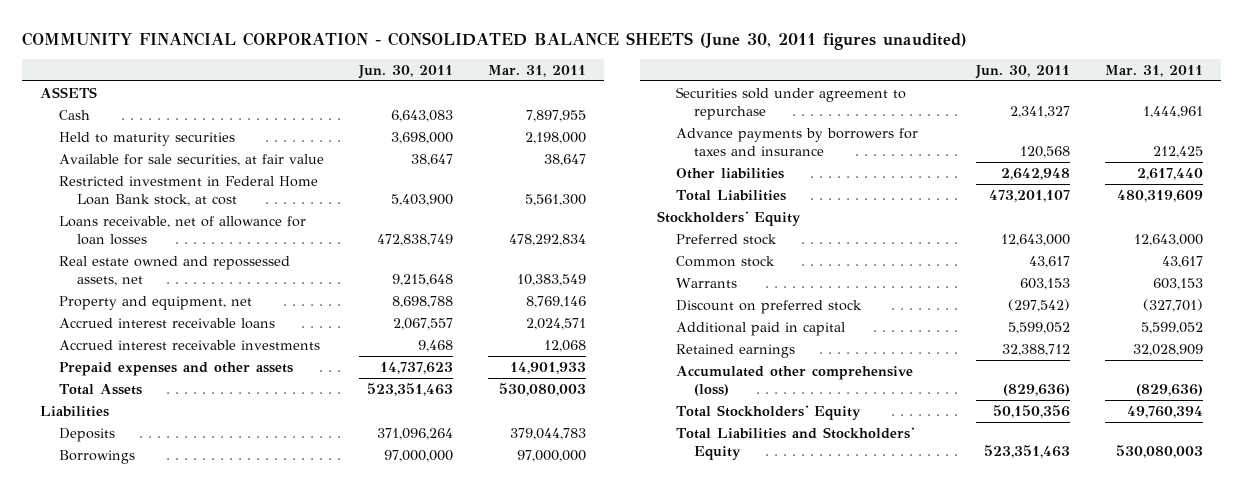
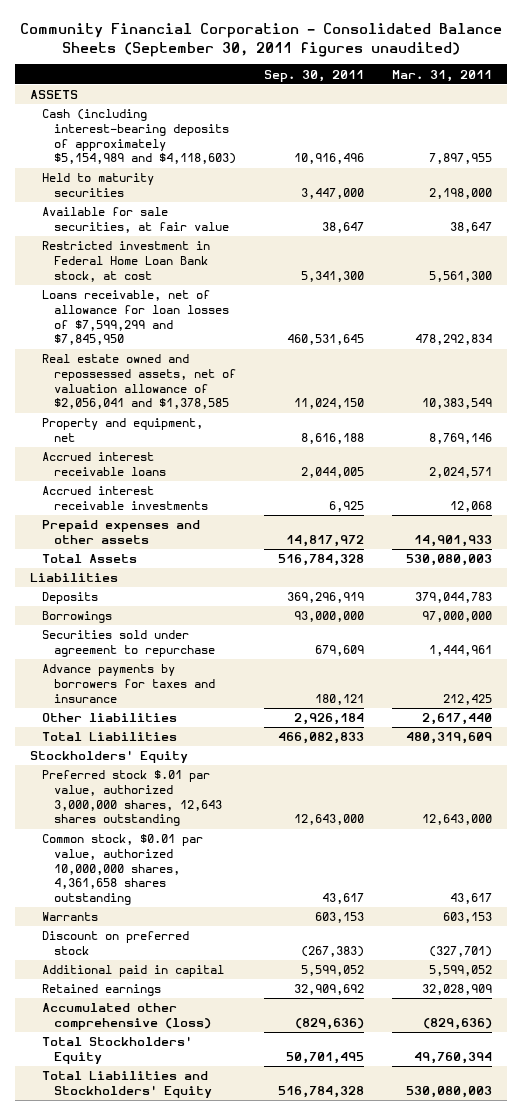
[22,31,968,50] COMMUNITY FINANCIAL CORPORATION - CONSOLIDATED BALANCE SHEETS (June 30, 2011 figures unaudited) -> [20,22,503,57] Community Financial Corporation - Consolidated Balance Sheets (September 30, 2011 figures unaudited)
[357,64,453,79] Jun. 30, 2011 -> none
none -> [264,69,365,82] Sep. 30, 2011
[58,109,90,120] Cash -> [41,109,236,165] Cash (including interest-bearing deposits of approximately $5,154,989 and $4,118,603)
[58,215,306,245] Loans receivable, net of allowance for loan losses -> [41,290,229,346] Loans receivable, net of allowance for loan losses of $7,599,299 and $7,845,950
[58,255,290,286] Real estate owned and repossessed assets, net -> [41,354,236,410] Real estate owned and repossessed assets, net of valuation allowance of $2,056,041 and $1,378,585
[675,233,777,245] Preferred stock -> [41,770,222,827] Preferred stock $.01 par value, authorized 3,000,000 shares, 12,643 shares outstanding
[675,255,775,267] Common stock -> [41,834,203,906] Common stock, $0.01 par value, authorized 10,000,000 shares, 4,361,658 shares outstanding

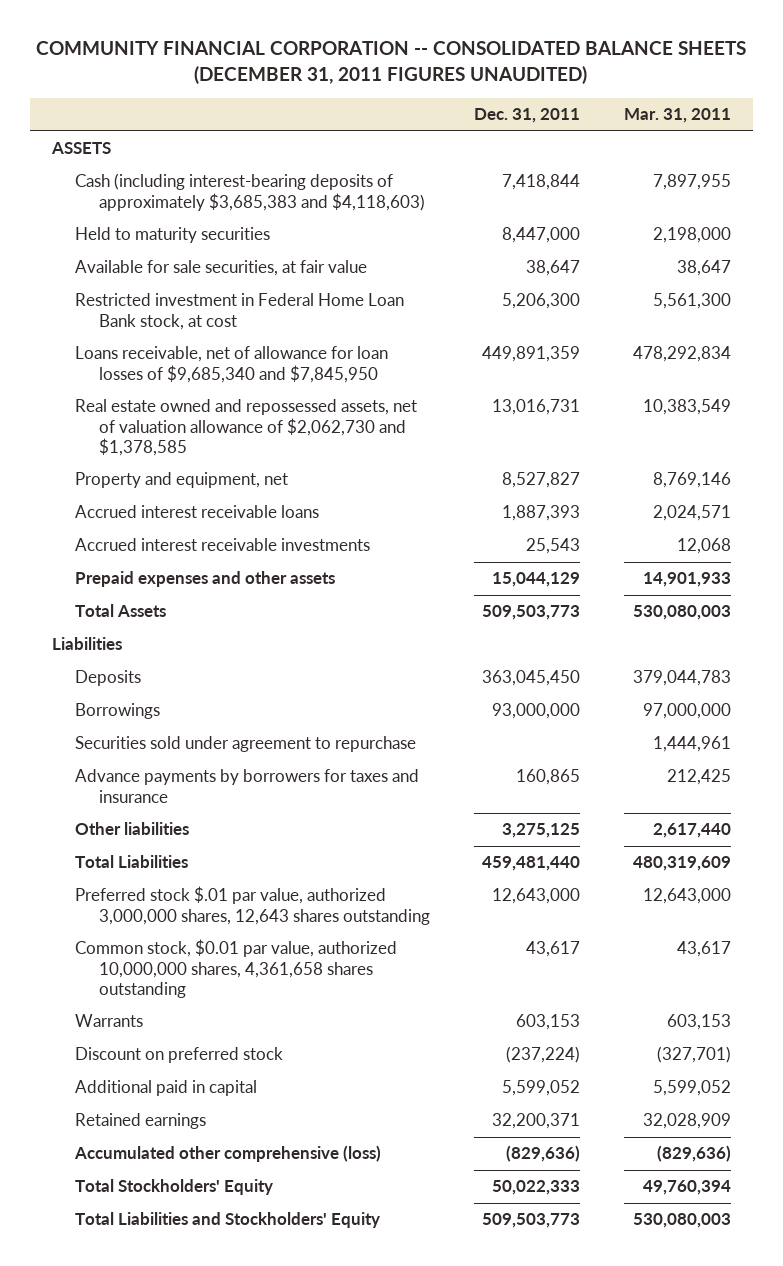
[20,22,503,57] Community Financial Corporation - Consolidated Balance Sheets (September 30, 2011 figures unaudited) -> [36,41,747,85] COMMUNITY FINANCIAL CORPORATION -- CONSOLIDATED BALANCE SHEETS (DECEMBER 31, 2011 FIGURES UNAUDITED)
[264,69,365,82] Sep. 30, 2011 -> none
none -> [474,108,581,124] Dec. 31, 2011
[41,109,236,165] Cash (including interest-bearing deposits of approximately $5,154,989 and $4,118,603) -> [75,173,426,211] Cash (including interest-bearing deposits of approximately $3,685,383 and $4,118,603)
[41,290,229,346] Loans receivable, net of allowance for loan losses of $7,599,299 and $7,845,950 -> [75,346,389,383] Loans receivable, net of allowance for loan losses of $9,685,340 and $7,845,950
[41,354,236,410] Real estate owned and repossessed assets, net of valuation allowance of $2,056,041 and $1,378,585 -> [75,399,418,456] Real estate owned and repossessed assets, net of valuation allowance of $2,062,730 and $1,378,585
[29,750,188,764] Stockholders' Equity -> none

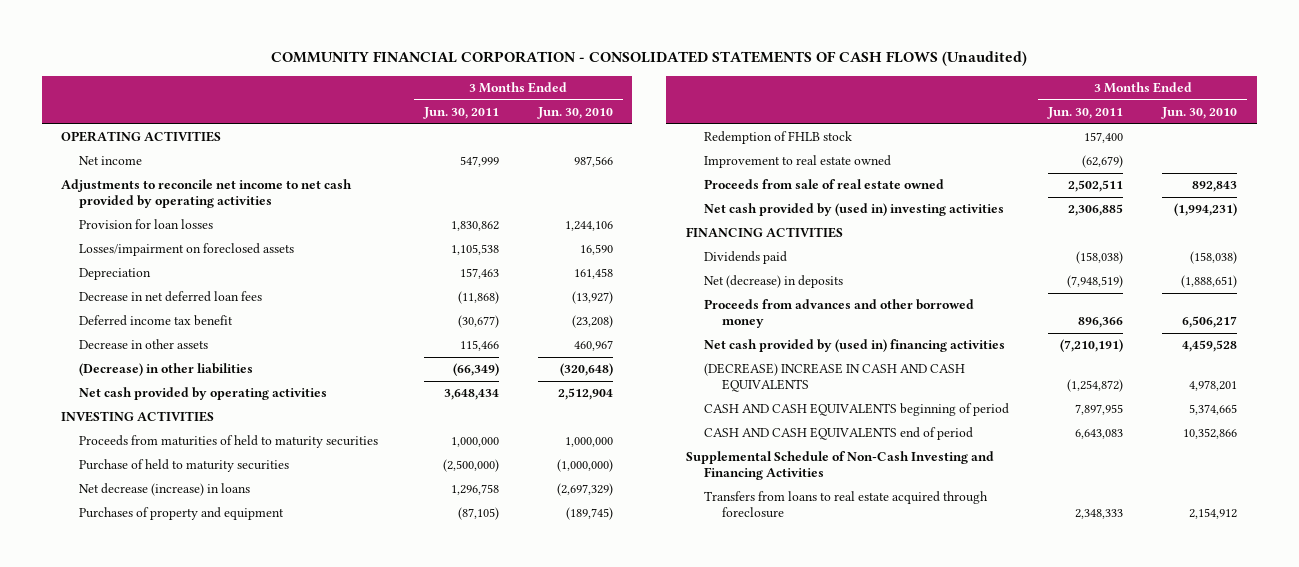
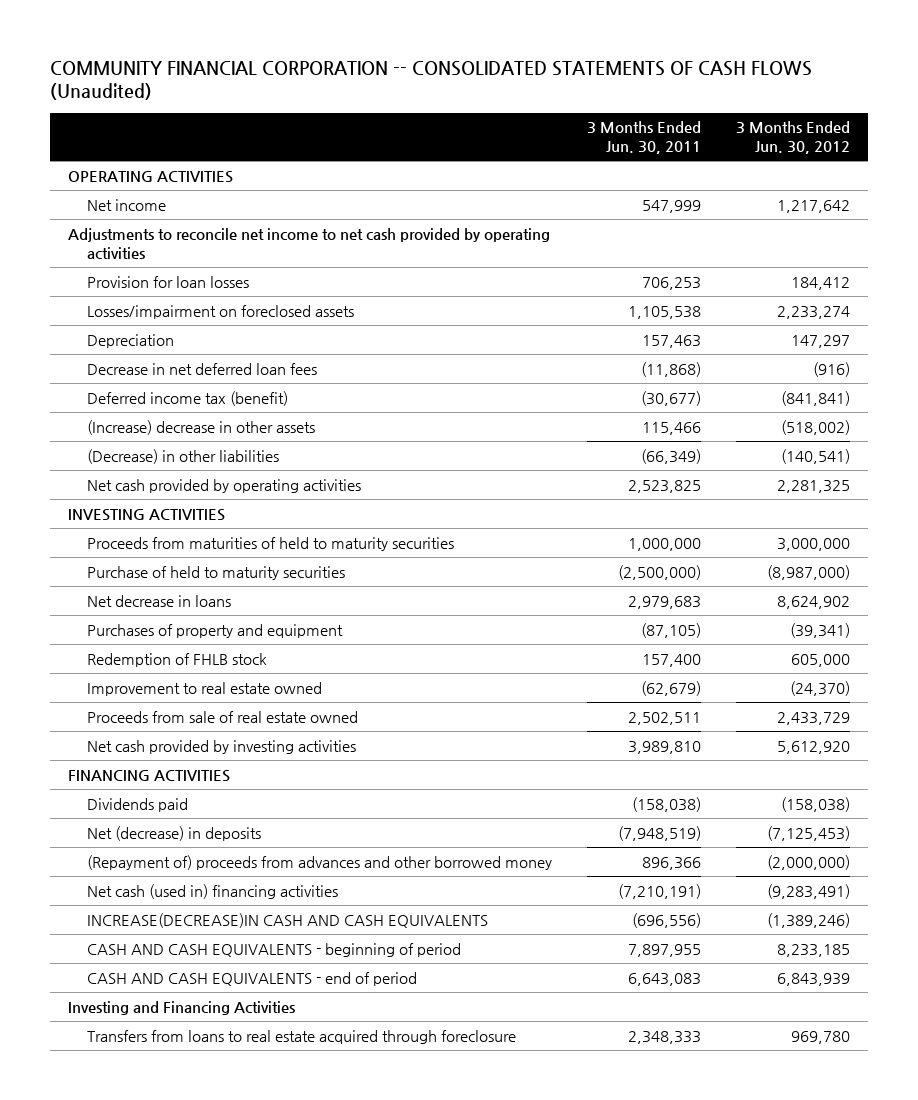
[271,51,1028,67] COMMUNITY FINANCIAL CORPORATION - CONSOLIDATED STATEMENTS OF CASH FLOWS (Unaudited) -> [50,60,813,101] COMMUNITY FINANCIAL CORPORATION -- CONSOLIDATED STATEMENTS OF CASH FLOWS (Unaudited)
[536,107,613,120] Jun. 30, 2010 -> none
none -> [736,121,851,155] 3 Months Ended Jun. 30, 2012
[450,221,499,232] 1,830,862 -> [642,276,702,290] 706,253
[79,315,234,327] Deferred income tax benefit -> [86,390,288,406] Deferred income tax (benefit)
[79,339,209,350] Decrease in other assets -> [86,419,315,435] (Increase) decrease in other assets
[443,389,499,401] 3,648,434 -> [628,479,702,493] 2,523,825
[79,483,251,497] Net decrease (increase) in loans -> [86,594,231,607] Net decrease in loans
[450,484,499,496] 1,296,758 -> [628,595,702,609] 2,979,683
[703,203,1004,217] Net cash provided by (used in) investing activities -> [86,739,356,754] Net cash provided by investing activities
[1068,204,1124,217] 2,306,885 -> [628,740,702,754] 3,989,810
[685,451,994,481] Supplemental Schedule of Non-Cash Investing and Financing Activities -> none
[703,299,974,329] Proceeds from advances and other borrowed money -> [86,854,552,870] (Repayment of) proceeds from advances and other borrowed money
[703,339,1005,353] Net cash provided by (used in) financing activities -> [86,883,338,899] Net cash (used in) financing activities
[703,363,965,393] (DECREASE) INCREASE IN CASH AND CASH EQUIVALENTS -> [86,912,488,928] INCREASE(DECREASE)IN CASH AND CASH EQUIVALENTS
[1067,379,1124,393] (1,254,872) -> [632,912,702,928] (696,556)
[703,403,1009,417] CASH AND CASH EQUIVALENTS beginning of period -> [86,942,461,957] CASH AND CASH EQUIVALENTS - beginning of period
[703,427,973,441] CASH AND CASH EQUIVALENTS end of period -> [86,971,417,986] CASH AND CASH EQUIVALENTS - end of period
none -> [67,1000,295,1015] Investing and Financing Activities

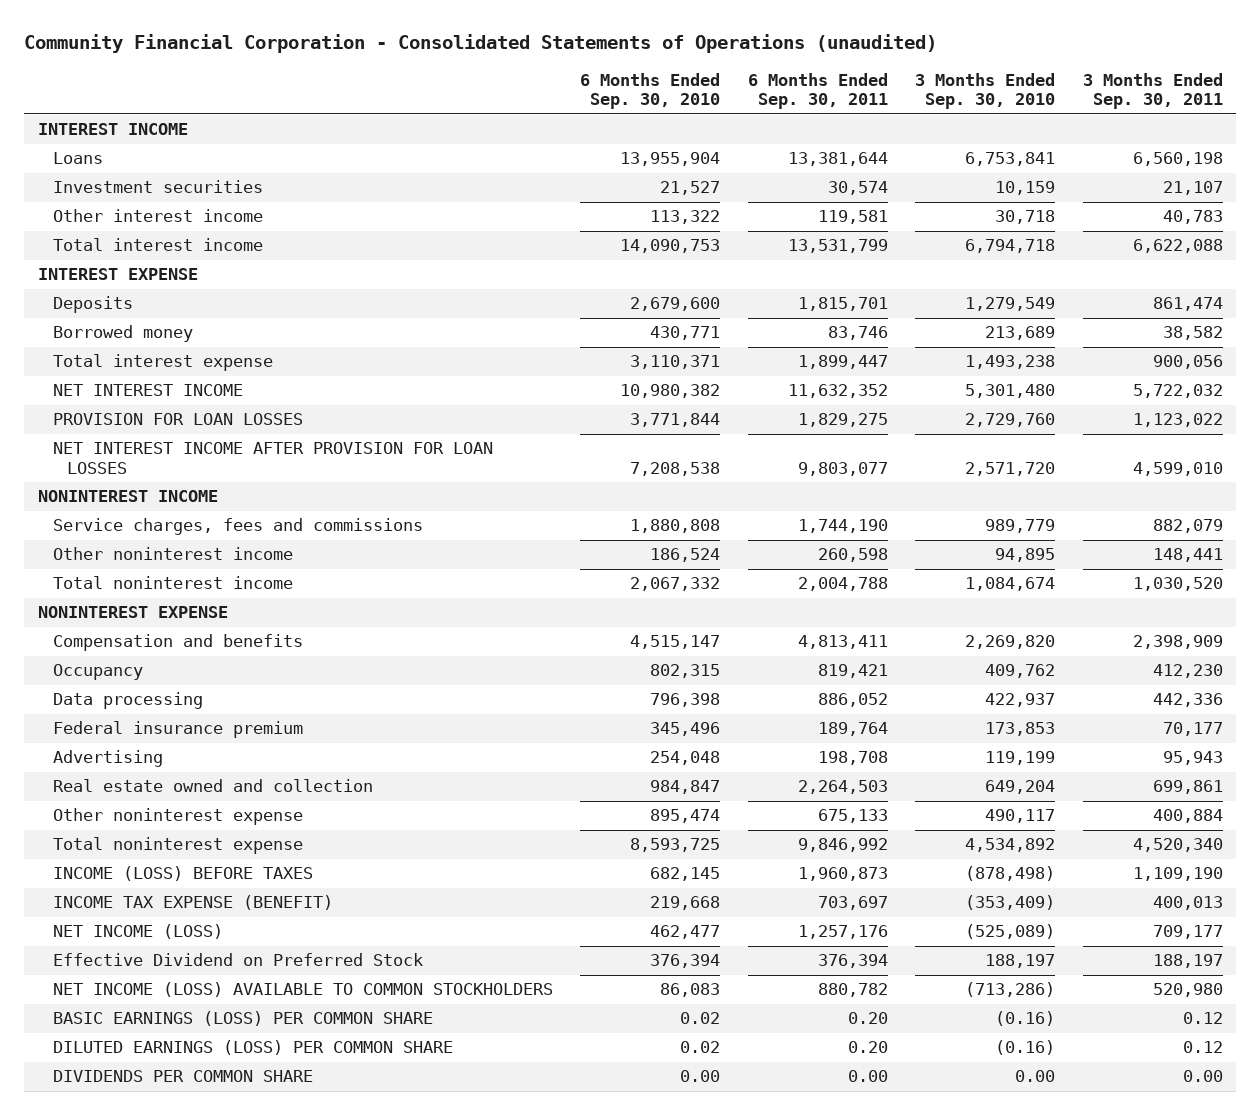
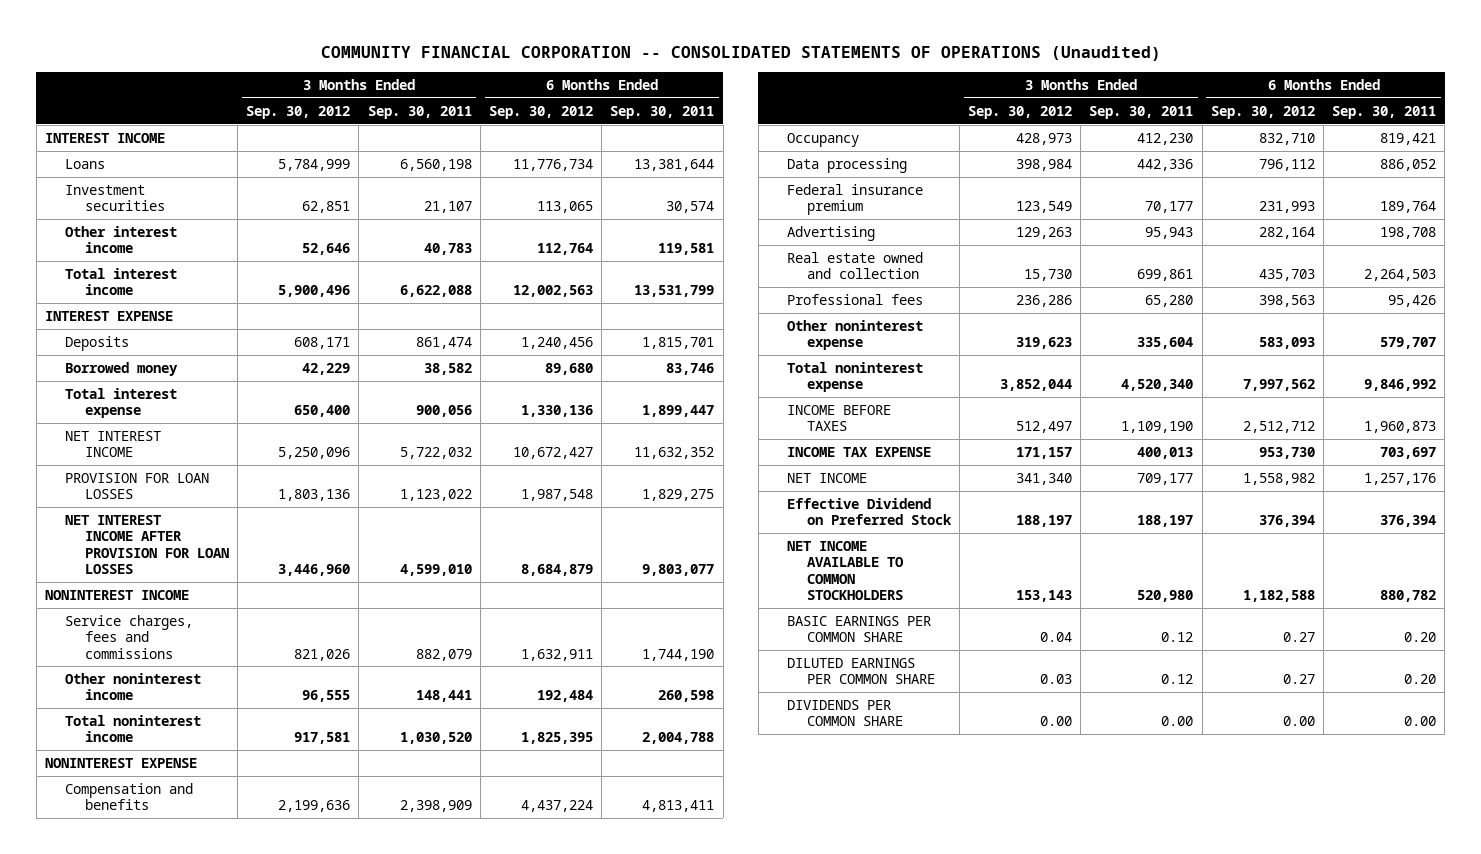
[24,34,938,54] Community Financial Corporation - Consolidated Statements of Operations (unaudited) -> [320,46,1161,62] COMMUNITY FINANCIAL CORPORATION -- CONSOLIDATED STATEMENTS OF OPERATIONS (Unaudited)
[580,72,721,110] 6 Months Ended Sep. 30, 2010 -> none
[915,72,1056,110] 3 Months Ended Sep. 30, 2010 -> none
none -> [246,105,351,119] Sep. 30, 2012
none -> [489,105,594,119] Sep. 30, 2012
none -> [786,293,923,305] Professional fees
[817,809,888,824] 675,133 -> [1380,337,1437,350] 579,707
[1152,809,1223,824] 400,884 -> [1137,337,1194,350] 335,604
[52,866,313,882] INCOME (LOSS) BEFORE TAXES -> [786,404,891,432] INCOME BEFORE TAXES
[52,895,333,911] INCOME TAX EXPENSE (BENEFIT) -> [786,446,931,457] INCOME TAX EXPENSE
[52,924,223,940] NET INCOME (LOSS) -> [786,472,867,483] NET INCOME
[52,982,553,998] NET INCOME (LOSS) AVAILABLE TO COMMON STOCKHOLDERS -> [786,540,903,601] NET INCOME AVAILABLE TO COMMON STOCKHOLDERS
[52,1011,433,1027] BASIC EARNINGS (LOSS) PER COMMON SHARE -> [786,615,931,643] BASIC EARNINGS PER COMMON SHARE
[52,1040,453,1056] DILUTED EARNINGS (LOSS) PER COMMON SHARE -> [786,657,935,685] DILUTED EARNINGS PER COMMON SHARE

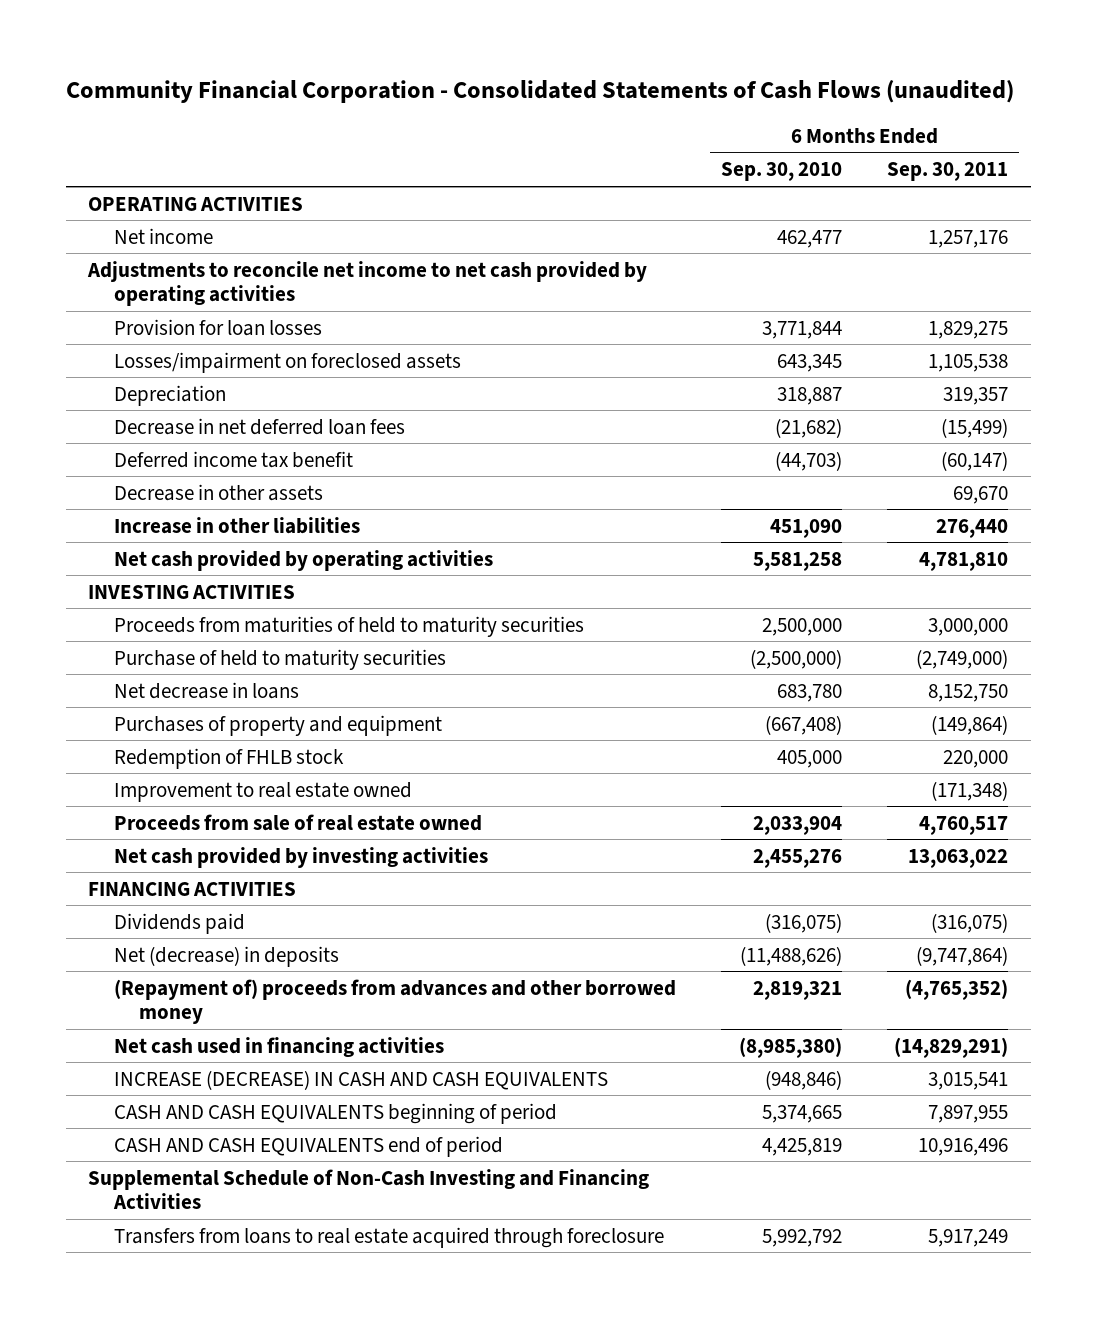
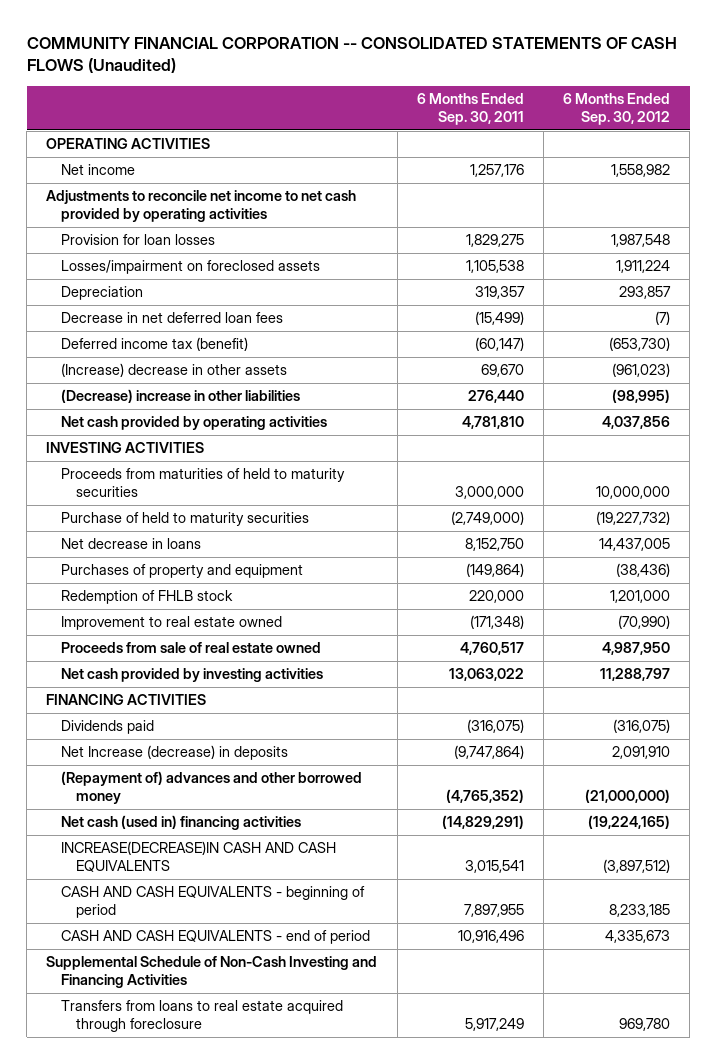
[65,80,1014,104] Community Financial Corporation - Consolidated Statements of Cash Flows (unaudited) -> [26,37,677,74] COMMUNITY FINANCIAL CORPORATION -- CONSOLIDATED STATEMENTS OF CASH FLOWS (Unaudited)
[720,162,842,182] Sep. 30, 2010 -> none
none -> [563,92,671,126] 6 Months Ended Sep. 30, 2012
[113,450,353,468] Deferred income tax benefit -> [61,337,249,352] Deferred income tax (benefit)
[113,483,323,501] Decrease in other assets -> [61,363,288,378] (Increase) decrease in other assets
[113,516,360,534] Increase in other liabilities -> [61,389,301,404] (Decrease) increase in other liabilities
[113,945,339,967] Net (decrease) in deposits -> [61,745,289,761] Net Increase (decrease) in deposits
[113,978,676,1025] (Repayment of) proceeds from advances and other borrowed money -> [61,771,363,805] (Repayment of) advances and other borrowed money
[113,1036,444,1057] Net cash used in financing activities -> [61,815,302,831] Net cash (used in) financing activities
[113,1069,608,1090] INCREASE (DECREASE) IN CASH AND CASH EQUIVALENTS -> [61,841,337,873] INCREASE(DECREASE)IN CASH AND CASH EQUIVALENTS
[113,1102,557,1124] CASH AND CASH EQUIVALENTS beginning of period -> [61,886,366,919] CASH AND CASH EQUIVALENTS - beginning of period
[113,1135,503,1157] CASH AND CASH EQUIVALENTS end of period -> [61,930,371,945] CASH AND CASH EQUIVALENTS - end of period

